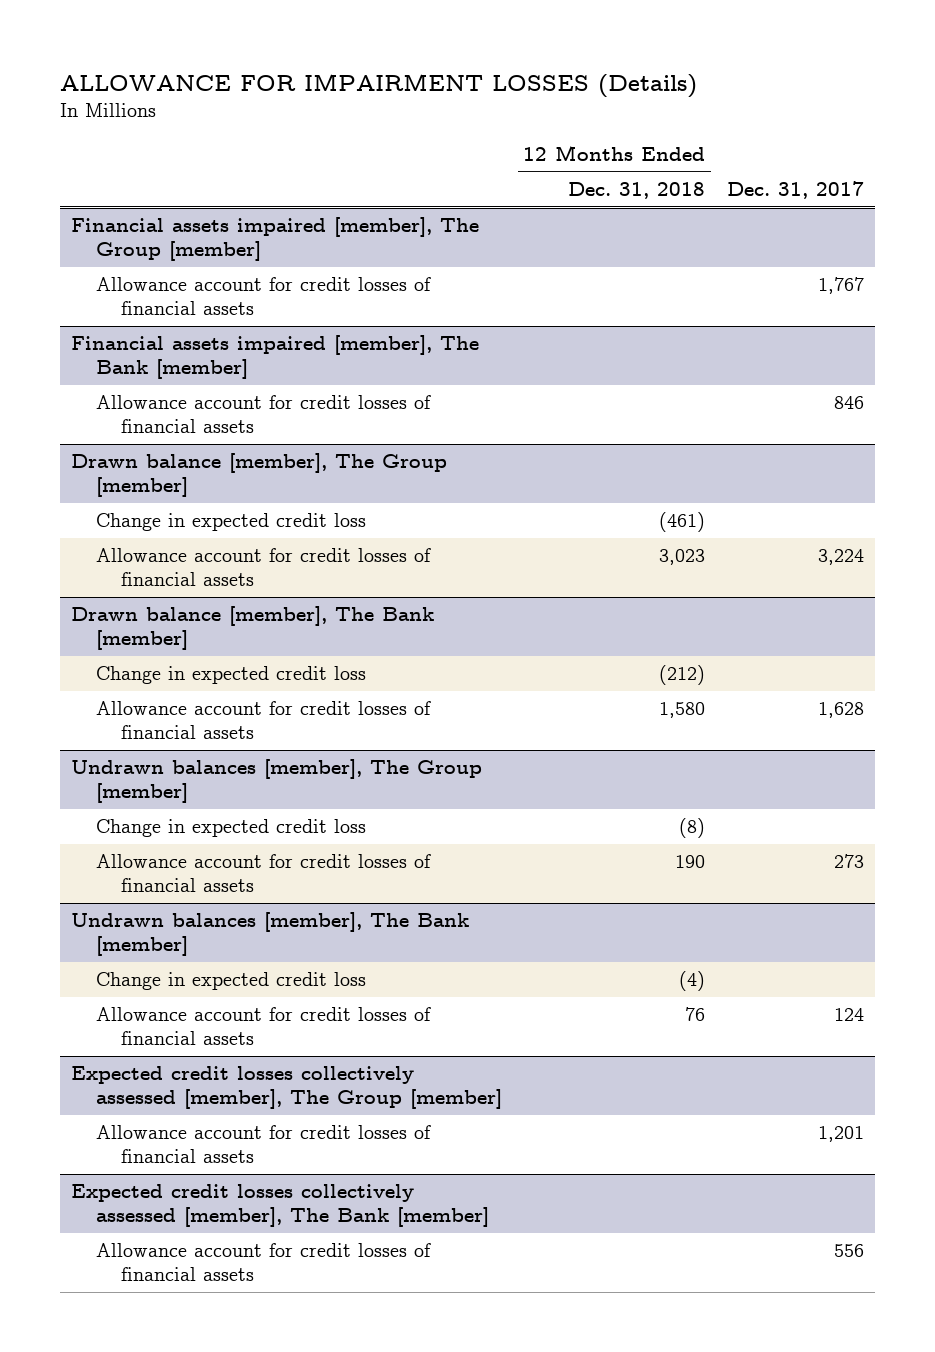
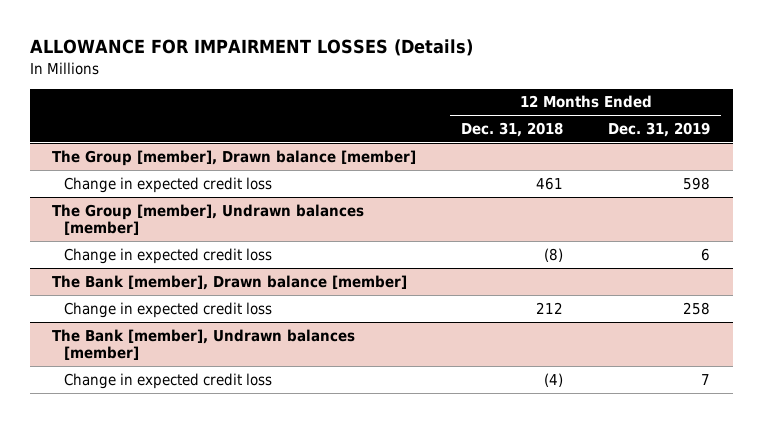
[726,180,864,199] Dec. 31, 2017 -> none
none -> [608,121,711,137] Dec. 31, 2019
[70,217,479,262] Financial assets impaired [member], The Group [member] -> none
[95,277,431,316] Allowance account for credit losses of financial assets -> none
[70,335,479,380] Financial assets impaired [member], The Bank [member] -> none
[95,395,431,434] Allowance account for credit losses of financial assets -> none
[95,548,431,587] Allowance account for credit losses of financial assets -> none
[70,606,434,651] Drawn balance [member], The Bank [member] -> none
[95,666,366,685] Change in expected credit loss -> none
[95,701,431,740] Allowance account for credit losses of financial assets -> none
[70,453,447,498] Drawn balance [member], The Group [member] -> [52,149,417,166] The Group [member], Drawn balance [member]
[659,512,706,533] (461) -> [536,176,564,190] 461
[70,759,482,804] Undrawn balances [member], The Group [member] -> [52,203,365,236] The Group [member], Undrawn balances [member]
[95,854,431,893] Allowance account for credit losses of financial assets -> none
none -> [52,274,408,290] The Bank [member], Drawn balance [member]
none -> [64,301,273,318] Change in expected credit loss
[70,912,469,957] Undrawn balances [member], The Bank [member] -> [52,328,356,361] The Bank [member], Undrawn balances [member]
[95,1007,431,1046] Allowance account for credit losses of financial assets -> none
[70,1066,502,1110] Expected credit losses collectively assessed [member], The Group [member] -> none
[95,1125,431,1164] Allowance account for credit losses of financial assets -> none
[70,1184,489,1228] Expected credit losses collectively assessed [member], The Bank [member] -> none
[95,1243,431,1282] Allowance account for credit losses of financial assets -> none

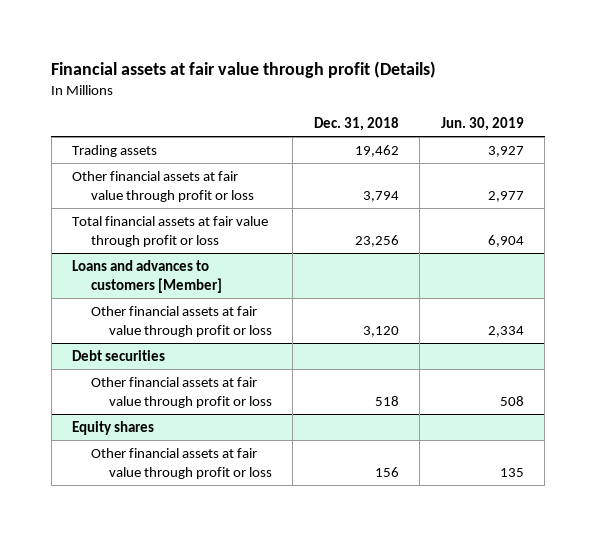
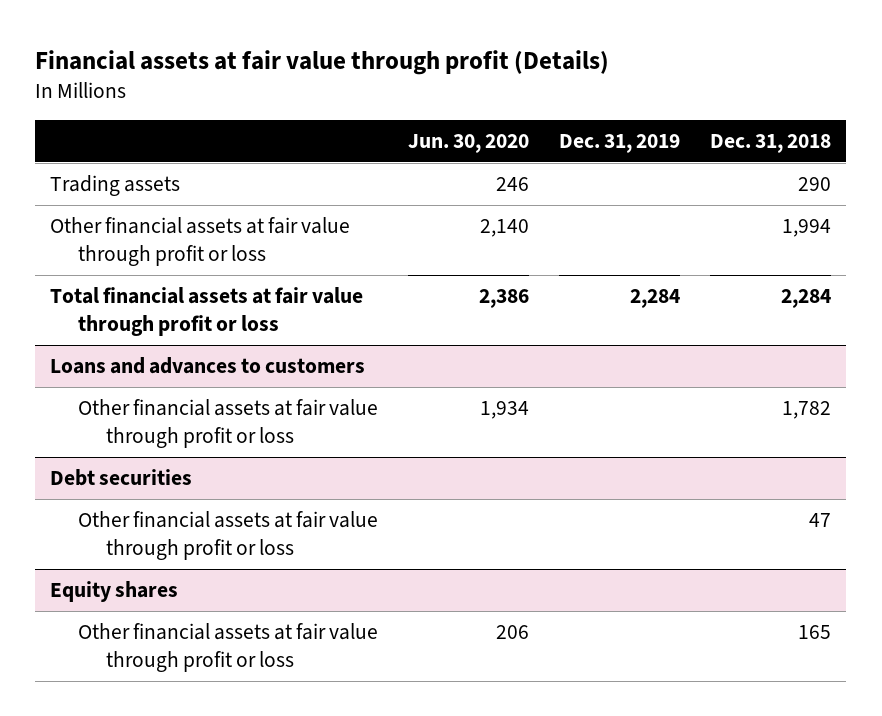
[440,117,524,132] Jun. 30, 2019 -> none
none -> [408,134,530,154] Jun. 30, 2020
none -> [559,134,681,154] Dec. 31, 2019
[354,144,399,157] 19,462 -> [798,176,832,191] 290
[362,191,399,203] 3,794 -> [782,218,832,237] 1,994
[354,235,399,248] 23,256 -> [781,288,832,308] 2,284
[72,259,222,294] Loans and advances to customers [Member] -> [50,356,366,374] Loans and advances to customers
[362,326,399,338] 3,120 -> [782,400,832,419] 1,782
[374,396,399,407] 518 -> [809,512,832,527] 47
[374,467,399,478] 156 -> [798,624,832,639] 165

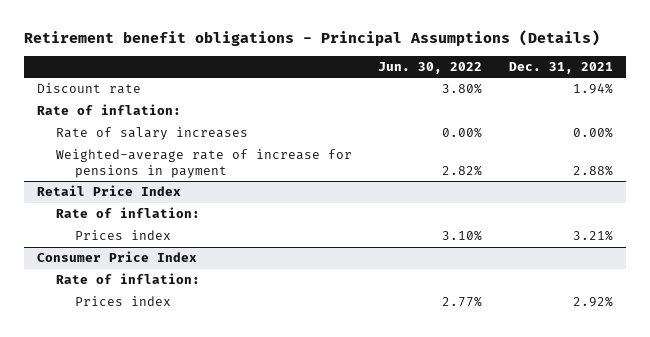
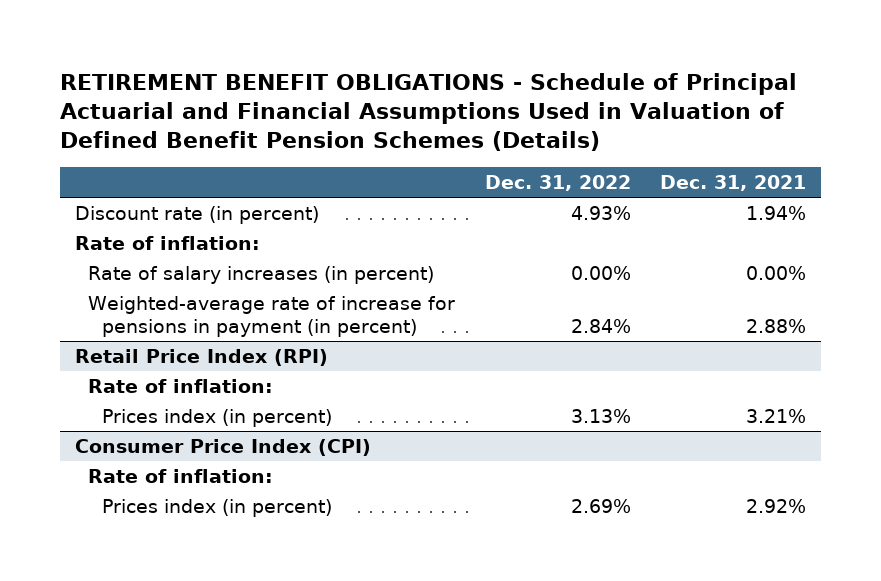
[23,30,600,47] Retirement benefit obligations - Principal Assumptions (Details) -> [60,72,798,152] RETIREMENT BENEFIT OBLIGATIONS - Schedule of Principal Actuarial and Financial Assumptions Used in Valuation of Defined Benefit Pension Schemes (Details)
[378,61,483,74] Jun. 30, 2022 -> none
none -> [484,175,631,192] Dec. 31, 2022
[36,83,141,95] Discount rate -> [74,205,319,224] Discount rate (in percent)
[55,127,248,141] Rate of salary increases -> [88,265,435,284] Rate of salary increases (in percent)
[55,149,352,178] Weighted-average rate of increase for pensions in payment -> [88,295,456,338] Weighted-average rate of increase for pensions in payment (in percent)
[36,185,181,197] Retail Price Index -> [74,348,328,366] Retail Price Index (RPI)
[74,230,171,241] Prices index -> [101,408,332,427] Prices index (in percent)
[36,251,197,263] Consumer Price Index -> [74,438,371,456] Consumer Price Index (CPI)
[74,296,171,307] Prices index -> [101,498,332,517] Prices index (in percent)

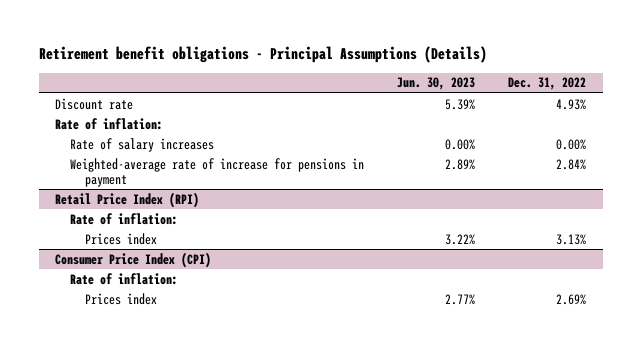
[60,72,798,152] RETIREMENT BENEFIT OBLIGATIONS - Schedule of Principal Actuarial and Financial Assumptions Used in Valuation of Defined Benefit Pension Schemes (Details) -> [38,46,487,64] Retirement benefit obligations - Principal Assumptions (Details)
[660,175,807,192] Dec. 31, 2021 -> none
none -> [397,77,476,91] Jun. 30, 2023
[74,205,319,224] Discount rate (in percent) -> [55,97,134,110] Discount rate
[88,265,435,284] Rate of salary increases (in percent) -> [69,137,214,152] Rate of salary increases
[88,295,456,338] Weighted-average rate of increase for pensions in payment (in percent) -> [69,157,364,188] Weighted-average rate of increase for pensions in payment
[101,408,332,427] Prices index (in percent) -> [84,232,157,245] Prices index
[101,498,332,517] Prices index (in percent) -> [84,292,157,305] Prices index

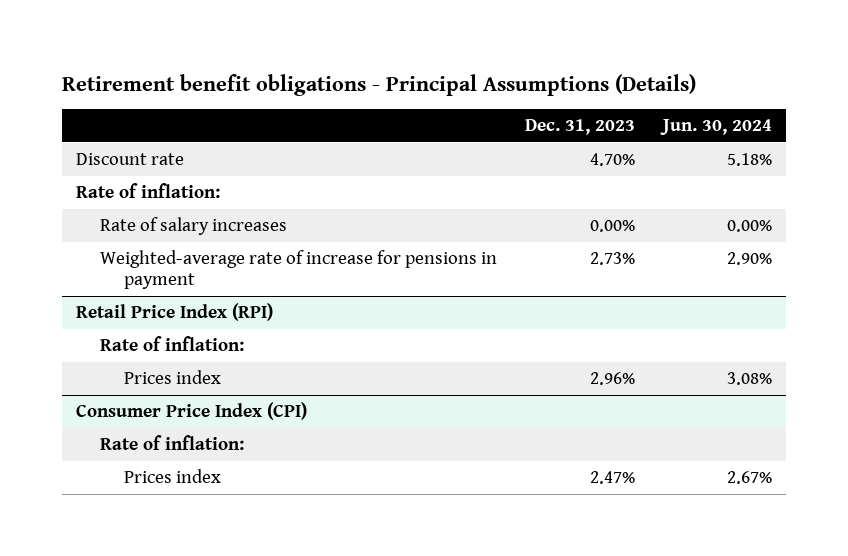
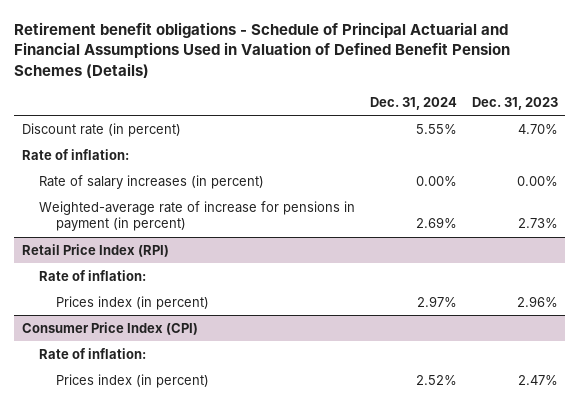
[62,73,697,96] Retirement benefit obligations - Principal Assumptions (Details) -> [14,21,511,78] Retirement benefit obligations - Schedule of Principal Actuarial and Financial Assumptions Used in Valuation of Defined Benefit Pension Schemes (Details)
[660,119,773,136] Jun. 30, 2024 -> none
none -> [369,97,457,111] Dec. 31, 2024
[76,153,185,166] Discount rate -> [21,122,181,137] Discount rate (in percent)
[99,217,287,236] Rate of salary increases -> [38,174,264,189] Rate of salary increases (in percent)
[99,250,497,290] Weighted-average rate of increase for pensions in payment -> [38,200,355,232] Weighted-average rate of increase for pensions in payment (in percent)
[123,370,221,385] Prices index -> [55,295,209,310] Prices index (in percent)
[123,469,221,484] Prices index -> [55,373,209,388] Prices index (in percent)

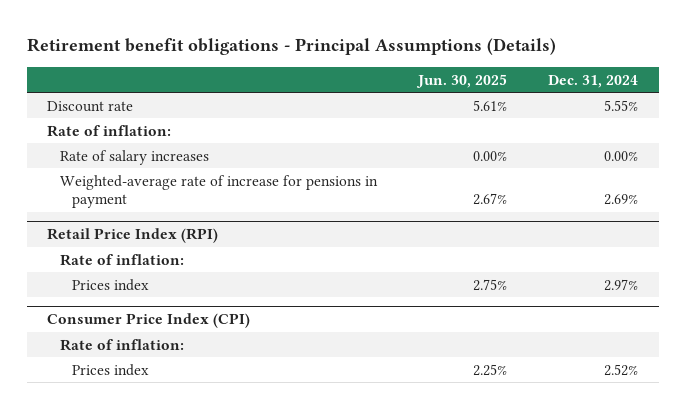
[14,21,511,78] Retirement benefit obligations - Schedule of Principal Actuarial and Financial Assumptions Used in Valuation of Defined Benefit Pension Schemes (Details) -> [26,38,556,56] Retirement benefit obligations - Principal Assumptions (Details)
[471,97,558,111] Dec. 31, 2023 -> none
none -> [415,73,507,88] Jun. 30, 2025
[21,122,181,137] Discount rate (in percent) -> [47,100,134,112] Discount rate
[38,174,264,189] Rate of salary increases (in percent) -> [59,149,209,165] Rate of salary increases
[38,200,355,232] Weighted-average rate of increase for pensions in payment (in percent) -> [59,174,378,209] Weighted-average rate of increase for pensions in payment
[55,295,209,310] Prices index (in percent) -> [72,278,150,291] Prices index
[55,373,209,388] Prices index (in percent) -> [72,363,150,376] Prices index

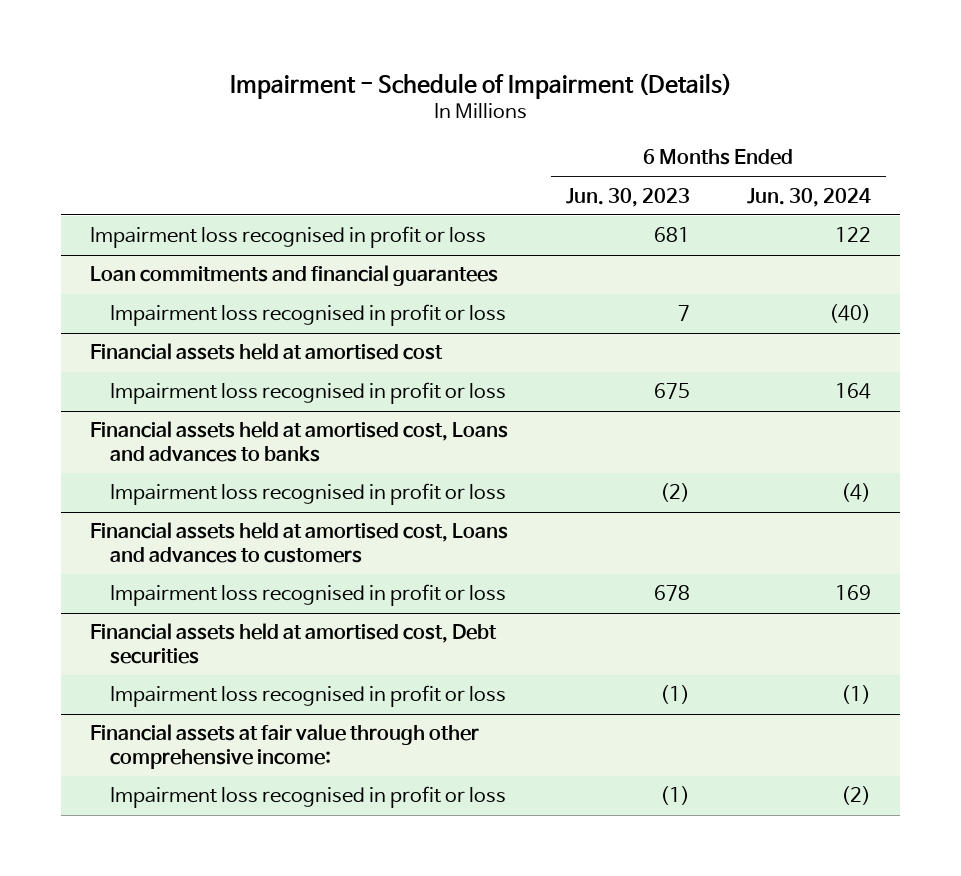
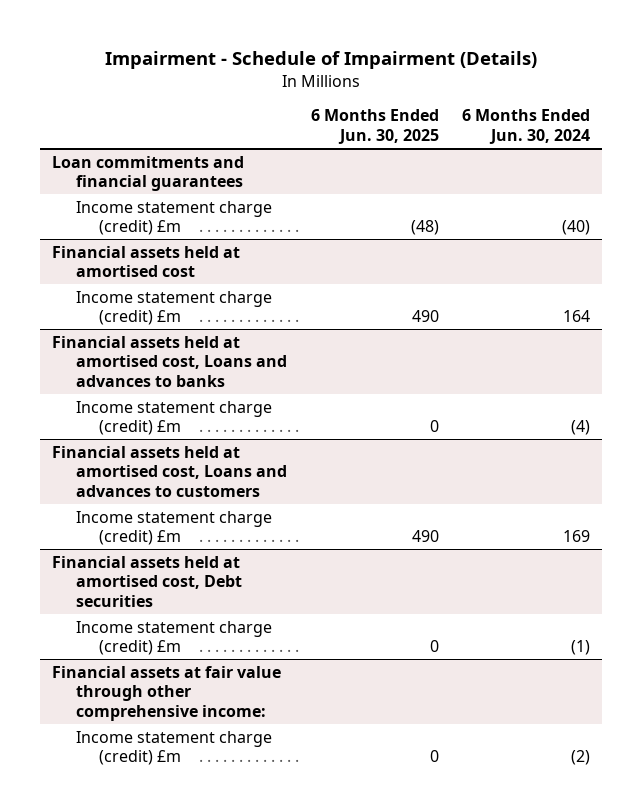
[565,187,690,207] Jun. 30, 2023 -> none
none -> [310,109,439,145] 6 Months Ended Jun. 30, 2025
[90,226,487,249] Impairment loss recognised in profit or loss -> none
[110,304,507,327] Impairment loss recognised in profit or loss -> [75,200,272,236] Income statement charge (credit) £m
[110,382,507,405] Impairment loss recognised in profit or loss -> [75,290,272,326] Income statement charge (credit) £m
[110,483,507,506] Impairment loss recognised in profit or loss -> [75,400,272,436] Income statement charge (credit) £m
[110,584,507,607] Impairment loss recognised in profit or loss -> [75,510,272,546] Income statement charge (credit) £m
[110,685,507,708] Impairment loss recognised in profit or loss -> [75,620,272,656] Income statement charge (credit) £m
[110,786,507,809] Impairment loss recognised in profit or loss -> [75,730,272,766] Income statement charge (credit) £m

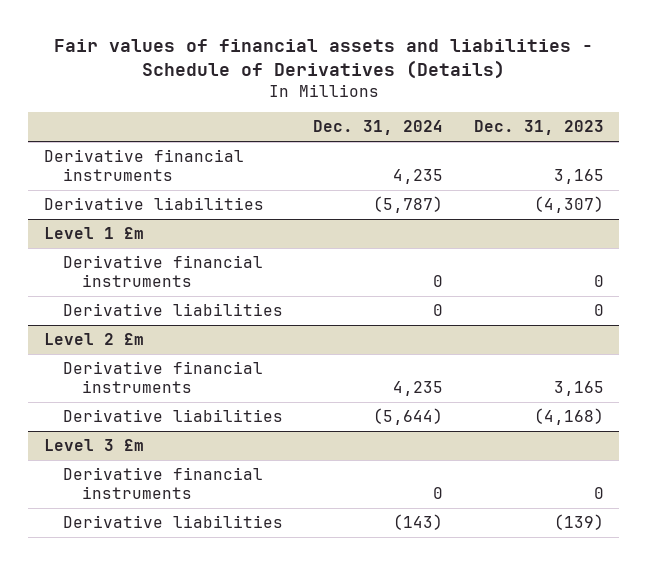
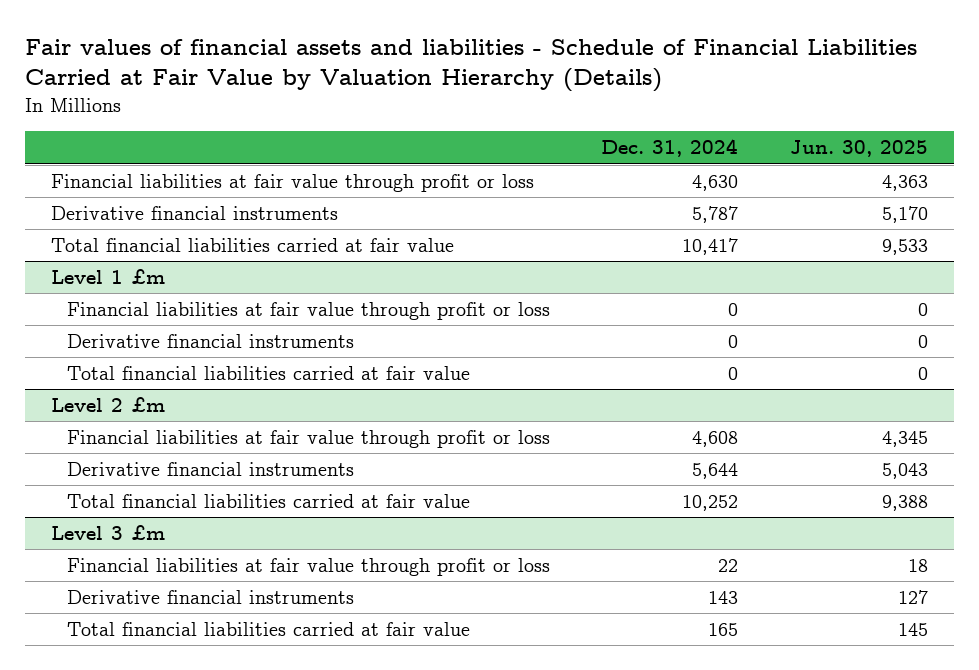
[53,39,593,79] Fair values of financial assets and liabilities - Schedule of Derivatives (Details) -> [24,39,917,93] Fair values of financial assets and liabilities - Schedule of Financial Liabilities Carried at Fair Value by Valuation Hierarchy (Details)
[473,120,604,136] Dec. 31, 2023 -> none
none -> [789,140,928,158] Jun. 30, 2025
[43,197,264,211] Derivative liabilities -> none
none -> [50,173,534,192] Financial liabilities at fair value through profit or loss
[393,168,444,184] 4,235 -> [692,205,739,223] 5,787
none -> [50,237,454,252] Total financial liabilities carried at fair value
none -> [66,301,550,320] Financial liabilities at fair value through profit or loss
[62,303,283,317] Derivative liabilities -> none
none -> [66,365,470,380] Total financial liabilities carried at fair value
[62,409,283,423] Derivative liabilities -> none
none -> [66,429,550,448] Financial liabilities at fair value through profit or loss
[393,380,444,396] 4,235 -> [692,462,739,479] 5,644
none -> [66,493,470,508] Total financial liabilities carried at fair value
[62,515,283,529] Derivative liabilities -> none
none -> [66,557,550,576] Financial liabilities at fair value through profit or loss
[433,486,444,499] 0 -> [708,590,739,604] 143
none -> [66,621,470,636] Total financial liabilities carried at fair value

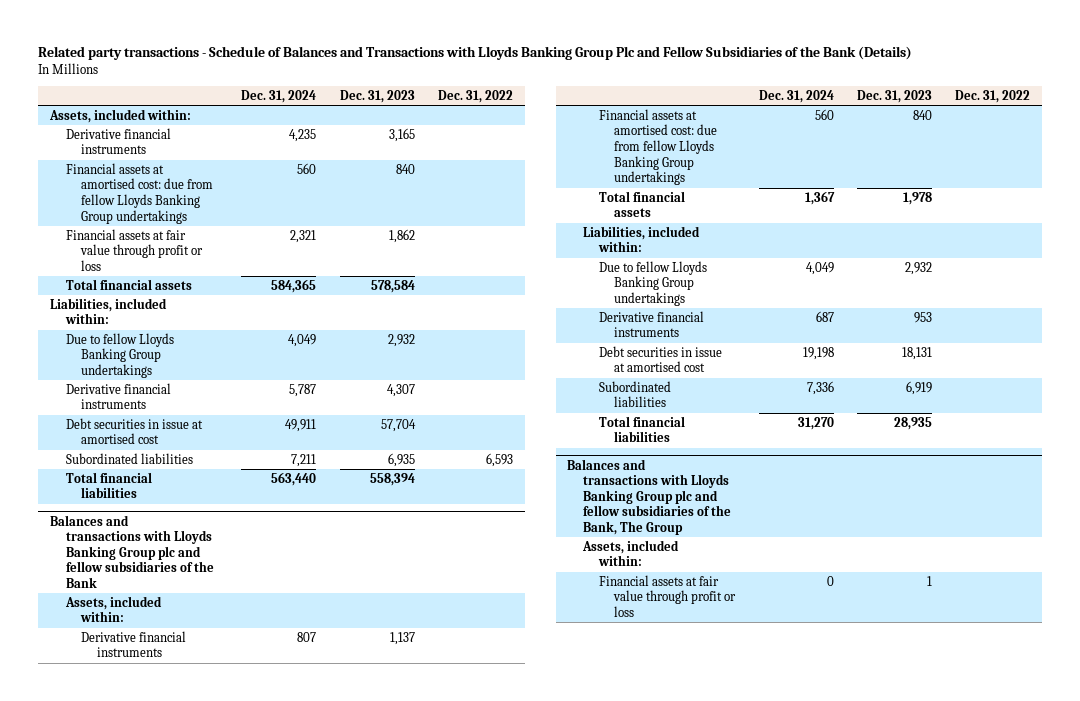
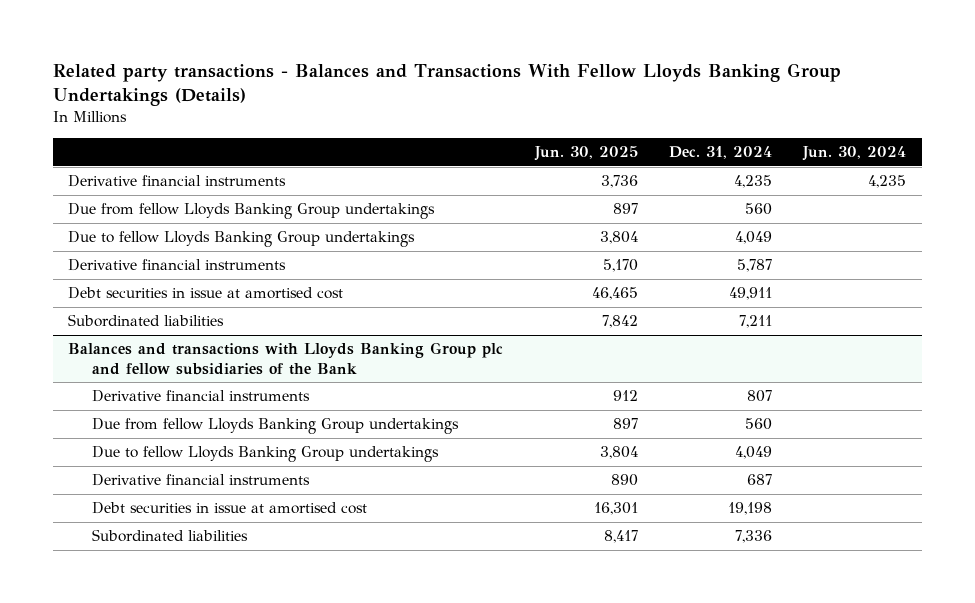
[38,46,913,61] Related party transactions - Schedule of Balances and Transactions with Lloyds Banking Group Plc and Fellow Subsidiaries of the Bank (Details) -> [52,62,841,107] Related party transactions - Balances and Transactions With Fellow Lloyds Banking Group Undertakings (Details)
[339,89,415,103] Dec. 31, 2023 -> none
[438,89,514,103] Dec. 31, 2022 -> none
none -> [533,146,638,162] Jun. 30, 2025
none -> [802,146,907,162] Jun. 30, 2024
[48,108,191,123] Assets, included within: -> none
[65,228,204,271] Financial assets at fair value through profit or loss -> none
[65,278,192,290] Total financial assets -> none
[49,297,167,325] Liabilities, included within: -> none
[65,162,214,224] Financial assets at amortised cost: due from fellow Lloyds Banking Group undertakings -> [68,203,436,220] Due from fellow Lloyds Banking Group undertakings
[65,471,152,499] Total financial liabilities -> none
[64,595,162,623] Assets, included within: -> none
[598,190,685,218] Total financial assets -> none
[582,225,700,253] Liabilities, included within: -> none
[598,108,718,186] Financial assets at amortised cost: due from fellow Lloyds Banking Group undertakings -> [92,418,460,435] Due from fellow Lloyds Banking Group undertakings
[598,415,685,443] Total financial liabilities -> none
[567,458,731,536] Balances and transactions with Lloyds Banking Group plc and fellow subsidiaries of the Bank, The Group -> none
[581,539,679,567] Assets, included within: -> none
[598,574,737,617] Financial assets at fair value through profit or loss -> none

